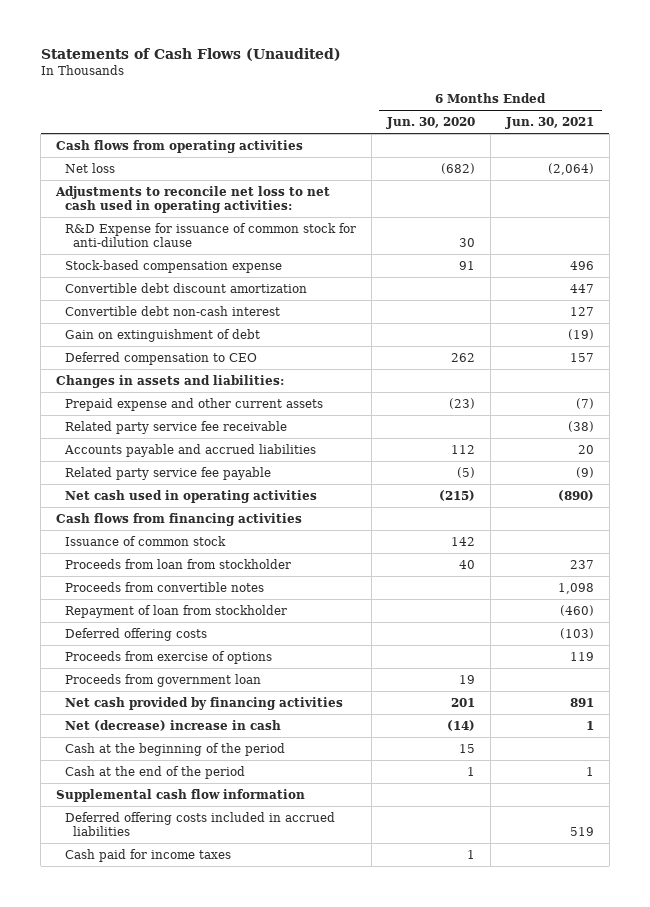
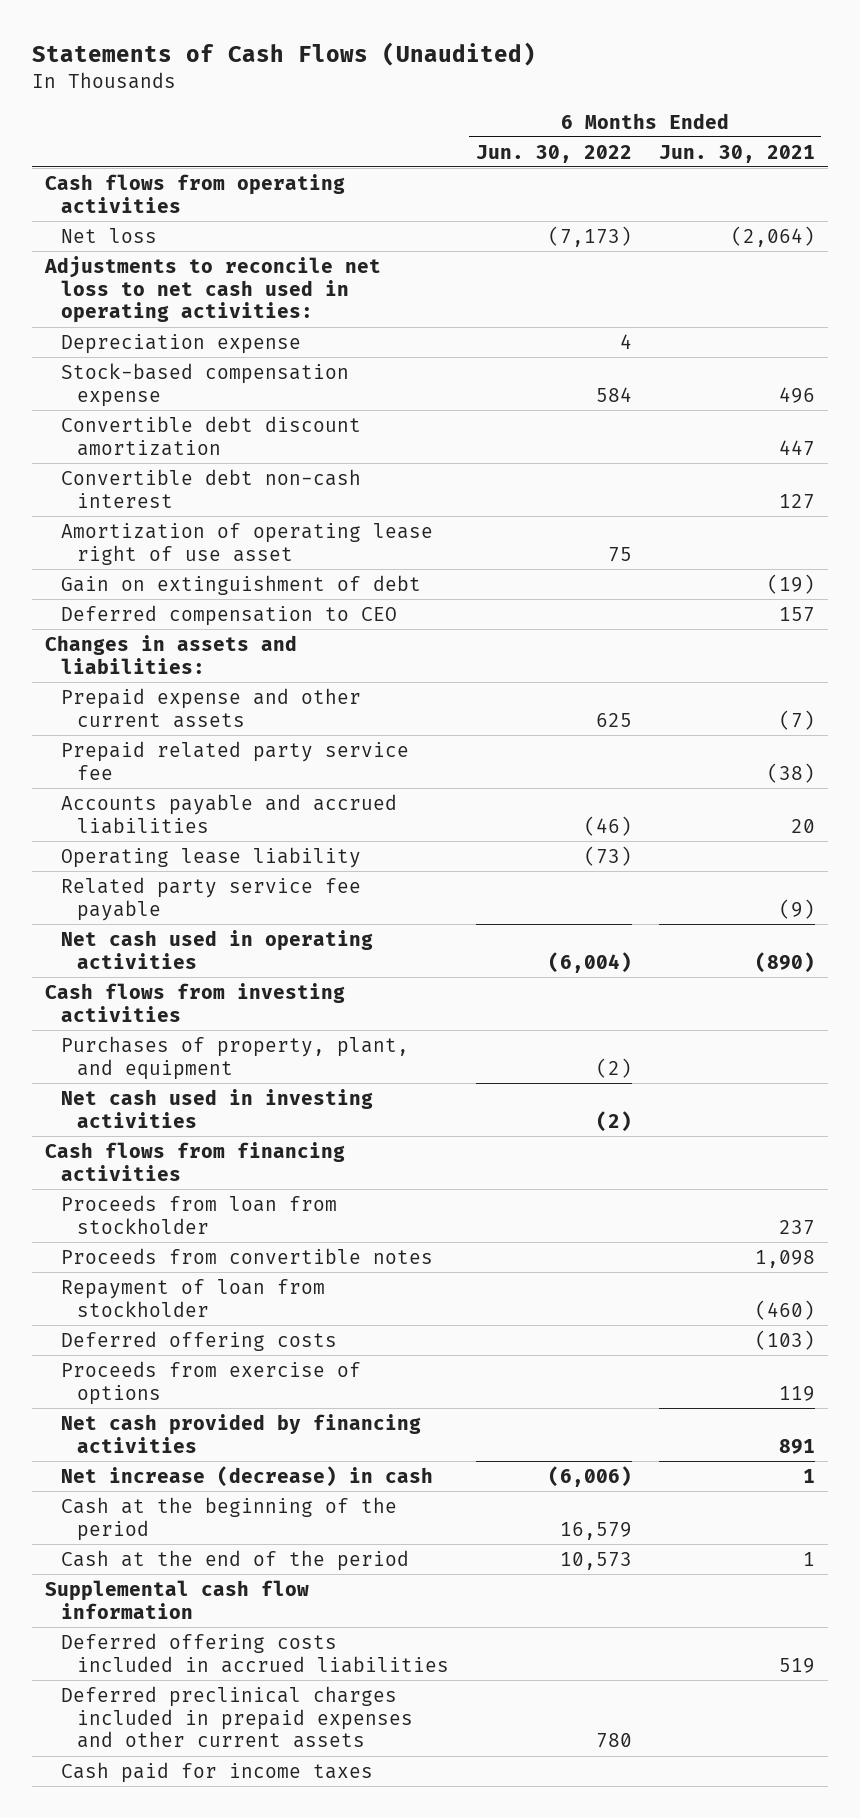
[385,116,475,129] Jun. 30, 2020 -> none
none -> [475,144,632,163] Jun. 30, 2022
[64,222,356,247] R&D Expense for issuance of common stock for anti-dilution clause -> none
none -> [61,333,302,354] Depreciation expense
none -> [61,522,434,565] Amortization of operating lease right of use asset
[64,420,287,434] Related party service fee receivable -> [61,740,410,780] Prepaid related party service fee
none -> [61,846,362,868] Operating lease liability
none -> [45,982,346,1022] Cash flows from investing activities
none -> [61,1035,410,1080] Purchases of property, plant, and equipment
none -> [61,1088,374,1128] Net cash used in investing activities
[64,535,226,546] Issuance of common stock -> none
[64,673,261,687] Proceeds from government loan -> none
[64,719,281,731] Net (decrease) increase in cash -> [61,1465,434,1487] Net increase (decrease) in cash
none -> [61,1685,413,1749] Deferred preclinical charges included in prepaid expenses and other current assets

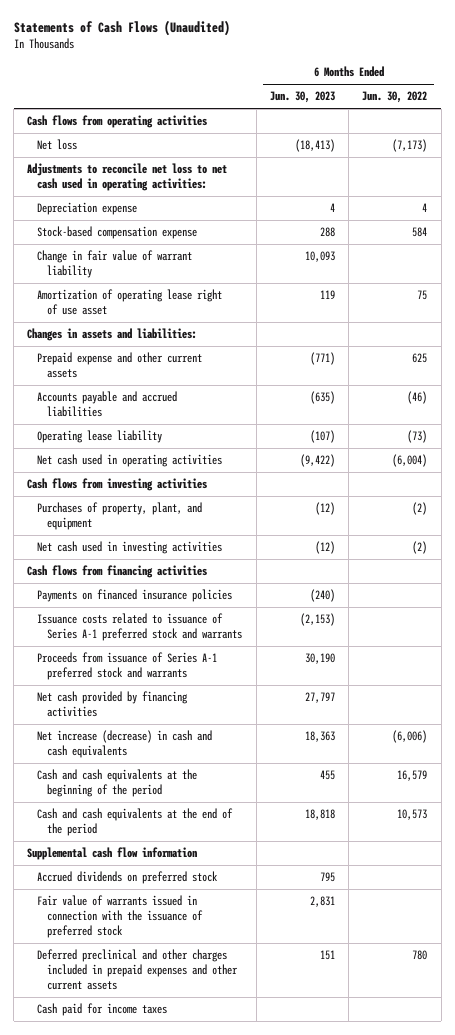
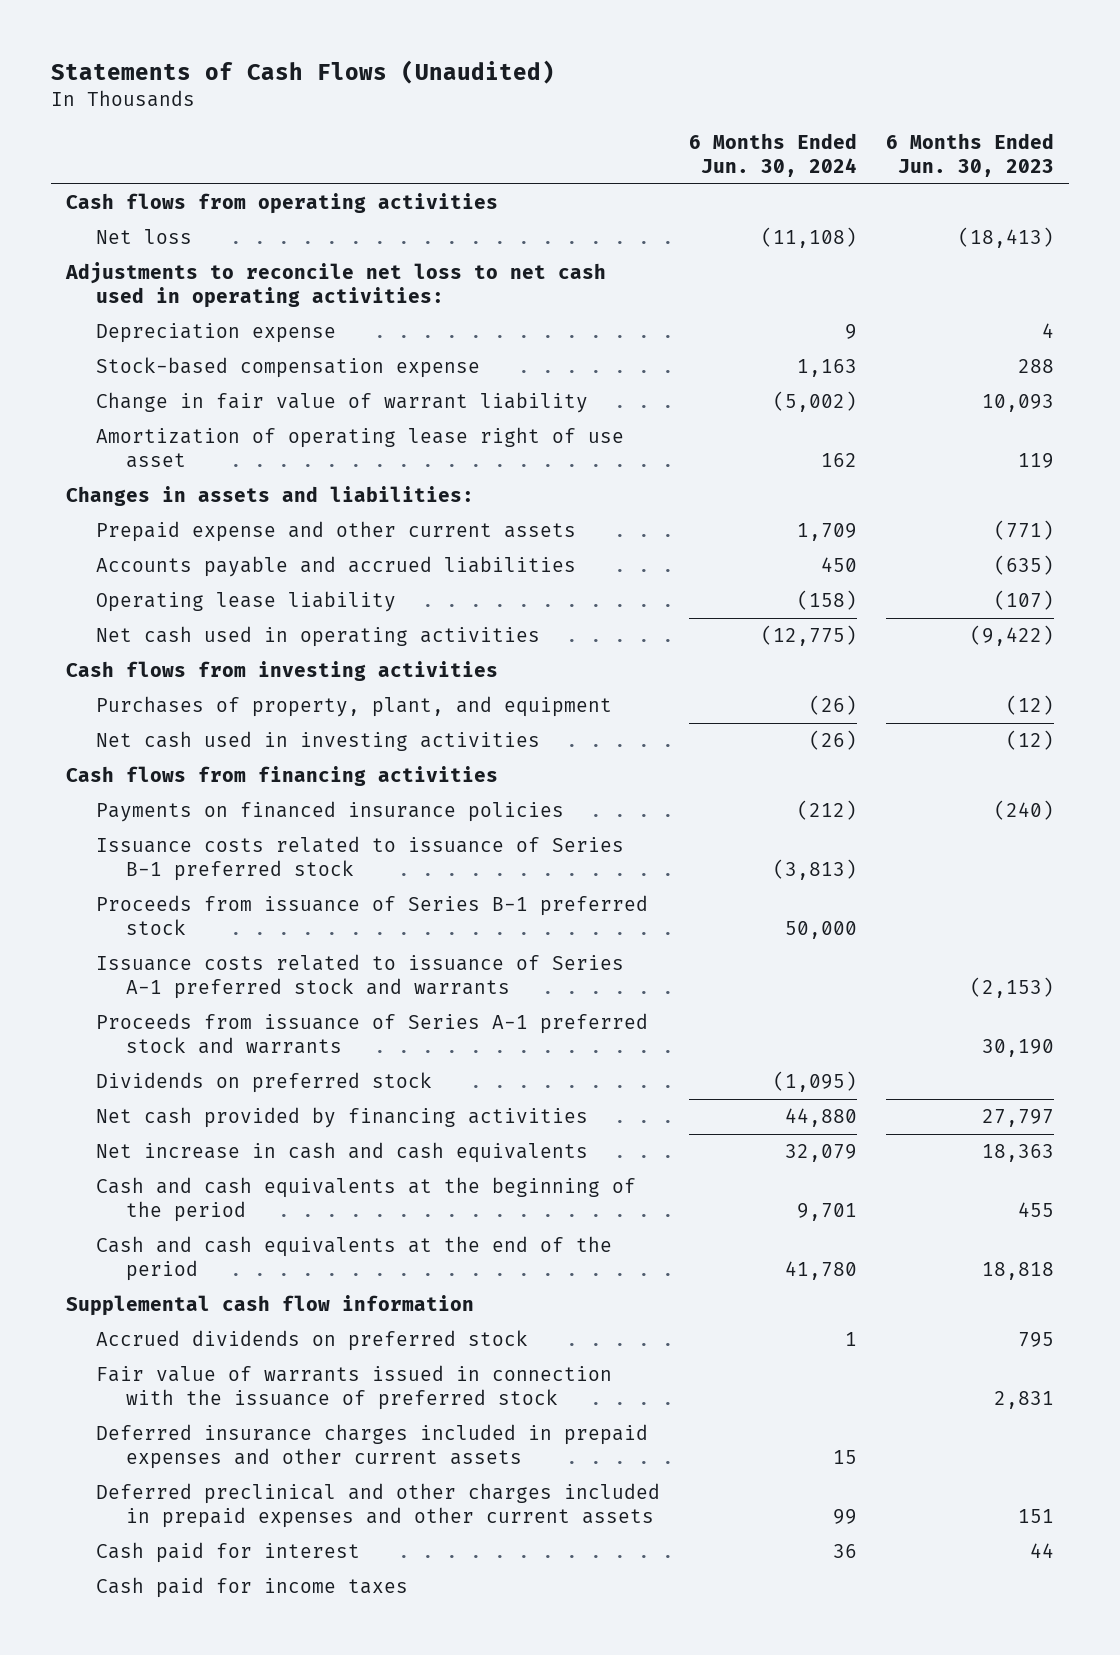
[362,91,428,104] Jun. 30, 2022 -> none
none -> [688,133,857,178] 6 Months Ended Jun. 30, 2024
none -> [95,836,624,882] Issuance costs related to issuance of Series B-1 preferred stock
none -> [95,895,648,936] Proceeds from issuance of Series B-1 preferred stock
none -> [95,1072,432,1094] Dividends on preferred stock
[37,730,213,759] Net increase (decrease) in cash and cash equivalents -> [95,1142,588,1164] Net increase in cash and cash equivalents
none -> [95,1424,648,1470] Deferred insurance charges included in prepaid expenses and other current assets
none -> [95,1542,360,1564] Cash paid for interest

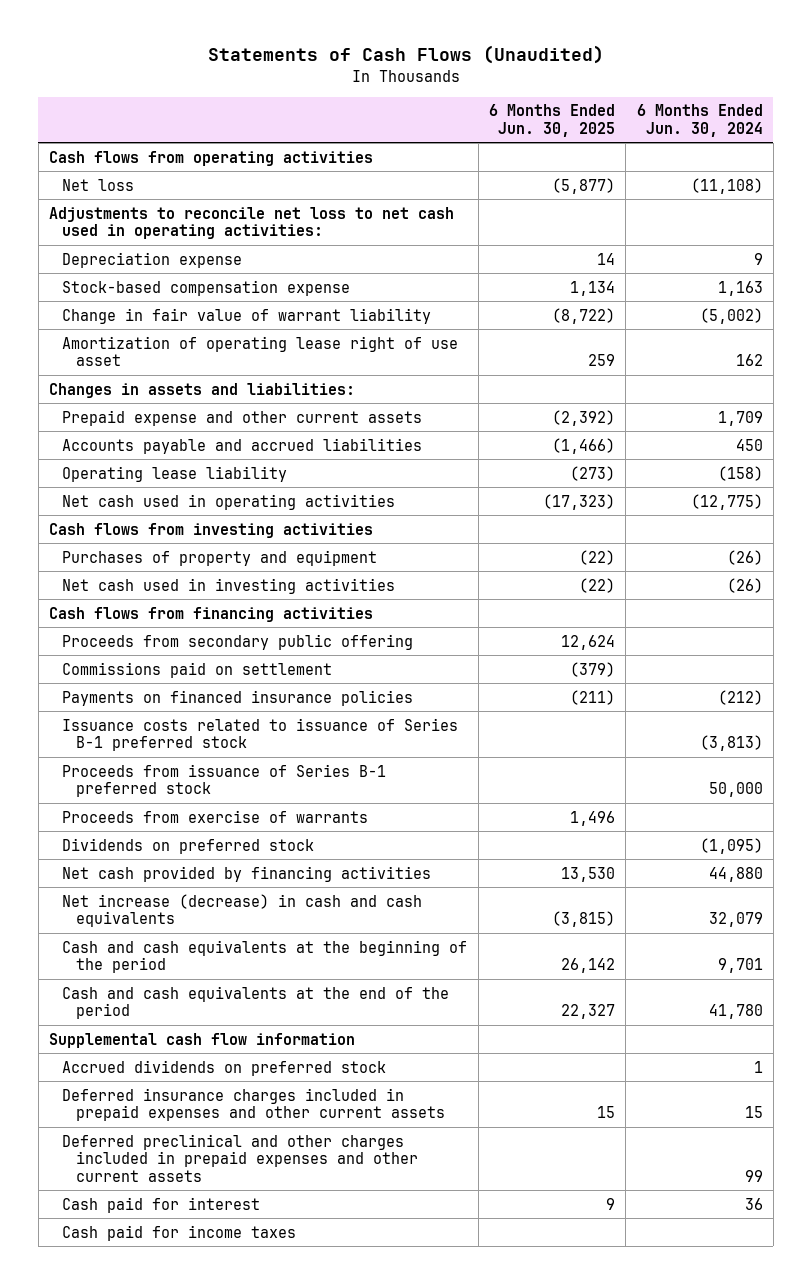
[886,133,1055,178] 6 Months Ended Jun. 30, 2023 -> none
none -> [488,104,615,137] 6 Months Ended Jun. 30, 2025
[95,696,612,718] Purchases of property, plant, and equipment -> [62,549,378,566] Purchases of property and equipment
none -> [62,633,414,650] Proceeds from secondary public offering
none -> [62,661,333,678] Commissions paid on settlement
[95,954,624,1000] Issuance costs related to issuance of Series A-1 preferred stock and warrants -> none
[95,1013,648,1055] Proceeds from issuance of Series A-1 preferred stock and warrants -> none
none -> [62,809,369,823] Proceeds from exercise of warrants
[95,1142,588,1164] Net increase in cash and cash equivalents -> [62,893,423,928] Net increase (decrease) in cash and cash equivalents
[95,1365,612,1411] Fair value of warrants issued in connection with the issuance of preferred stock -> none

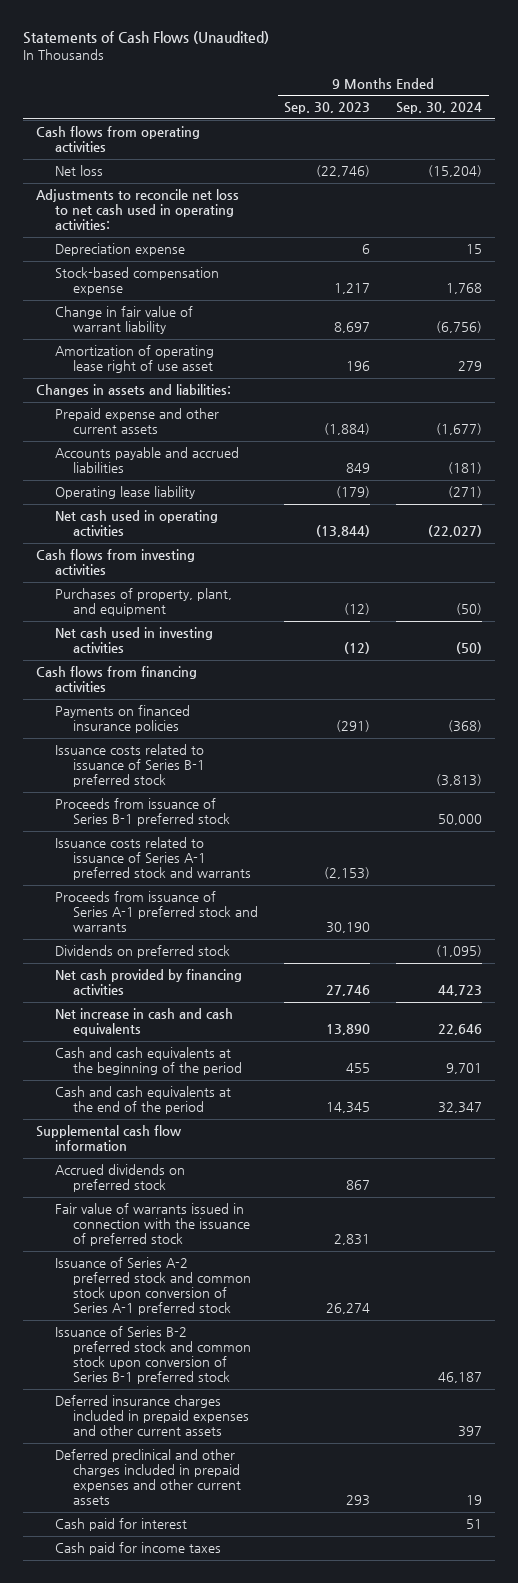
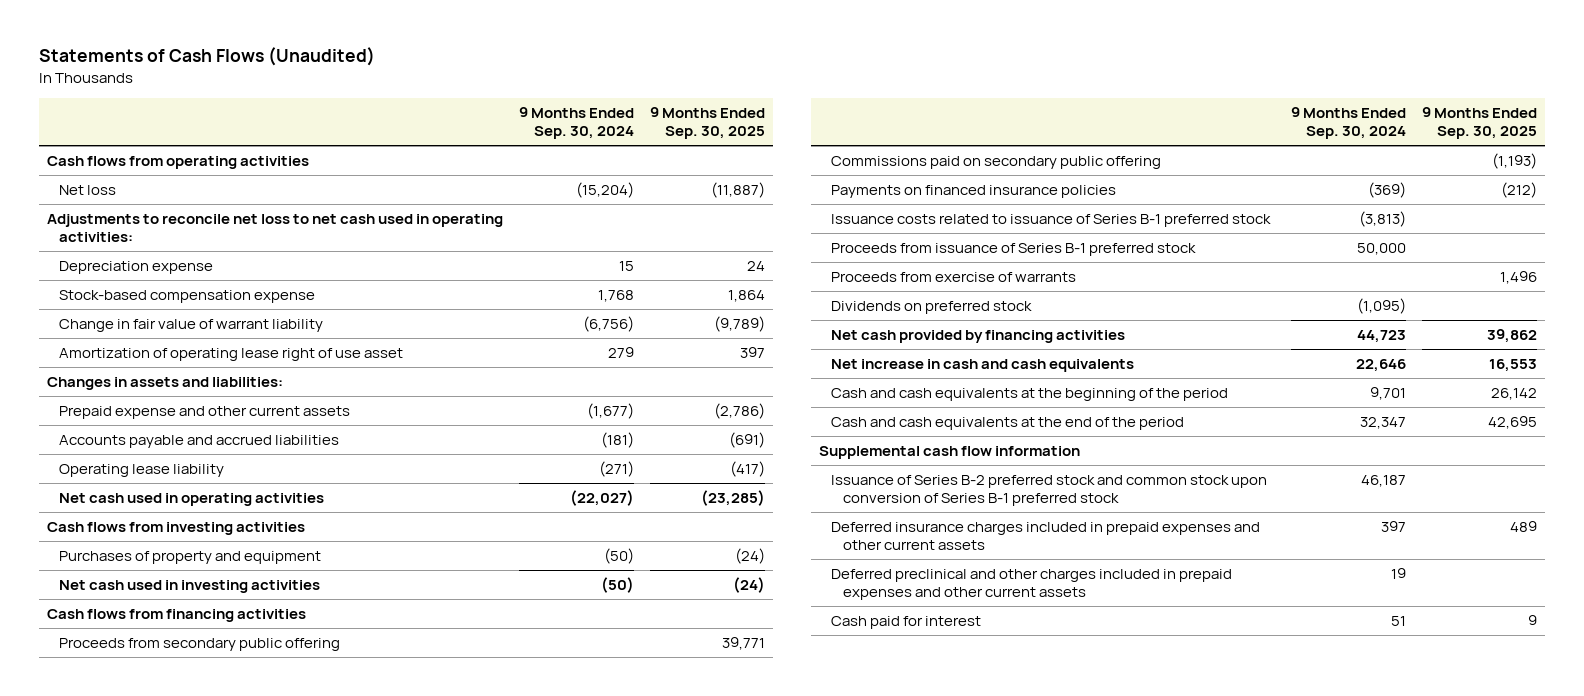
[284,102,371,115] Sep. 30, 2023 -> none
none -> [649,107,765,140] 9 Months Ended Sep. 30, 2025
[54,588,232,617] Purchases of property, plant, and equipment -> [58,550,321,564] Purchases of property and equipment
none -> [58,637,340,651] Proceeds from secondary public offering
none -> [830,155,1161,169] Commissions paid on secondary public offering
[448,720,483,733] (368) -> [1368,181,1407,198] (369)
[54,837,252,881] Issuance costs related to issuance of Series A-1 preferred stock and warrants -> none
[54,891,259,933] Proceeds from issuance of Series A-1 preferred stock and warrants -> none
none -> [830,271,1076,282] Proceeds from exercise of warrants
[54,1164,185,1193] Accrued dividends on preferred stock -> none
[54,1203,251,1247] Fair value of warrants issued in connection with the issuance of preferred stock -> none
[54,1257,252,1316] Issuance of Series A-2 preferred stock and common stock upon conversion of Series A-1 preferred stock -> none
[54,1542,221,1556] Cash paid for income taxes -> none

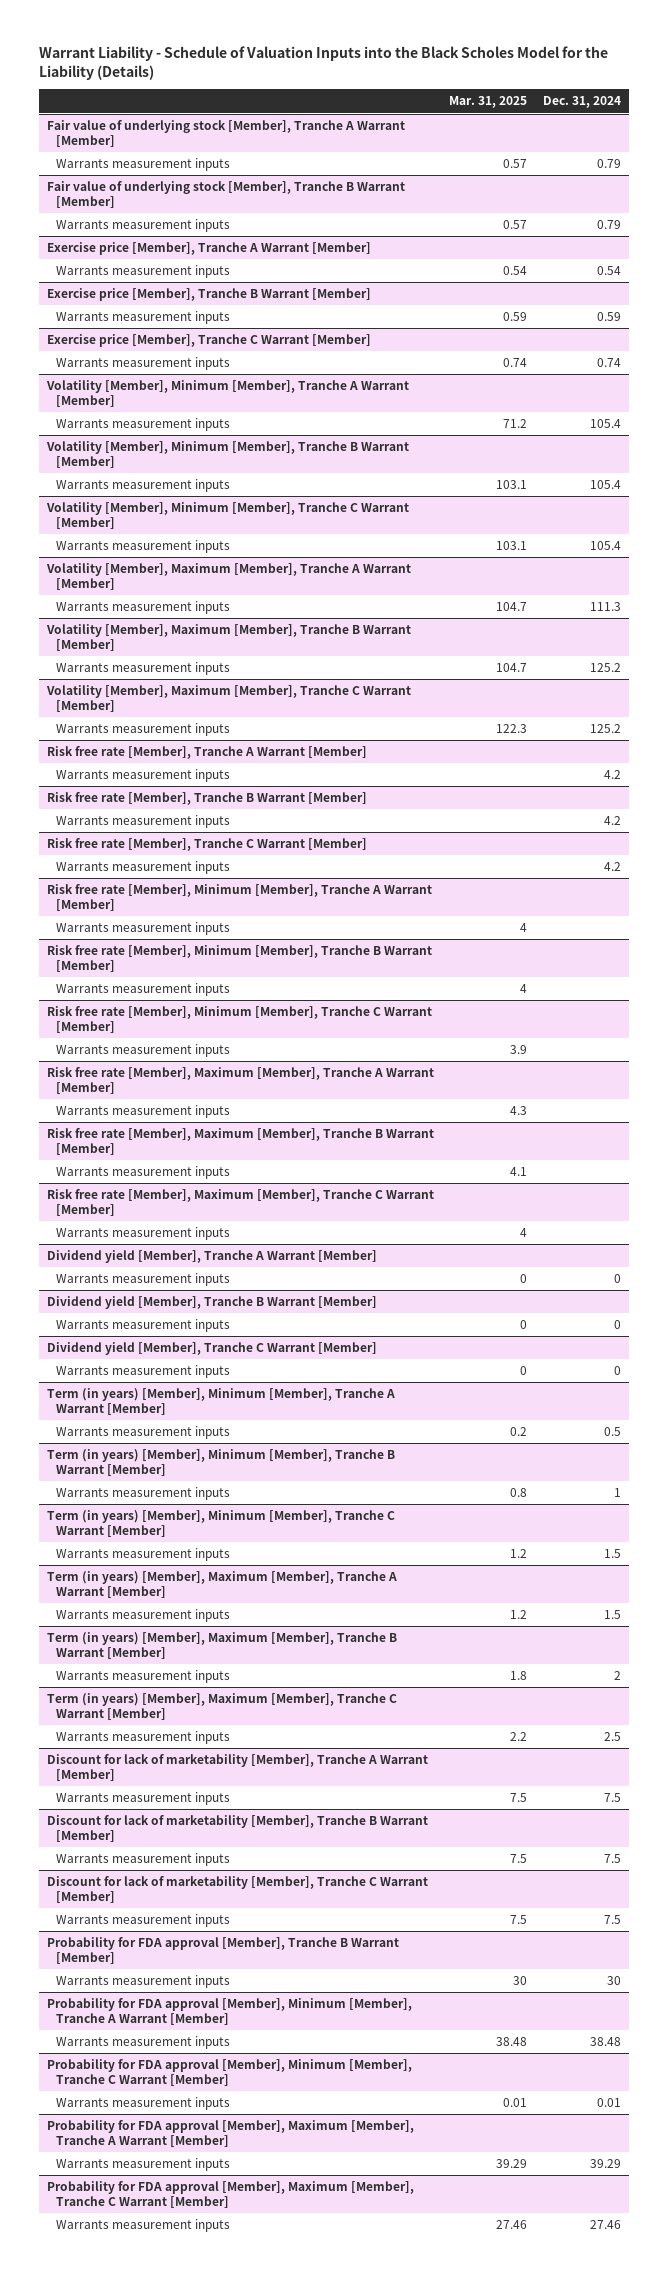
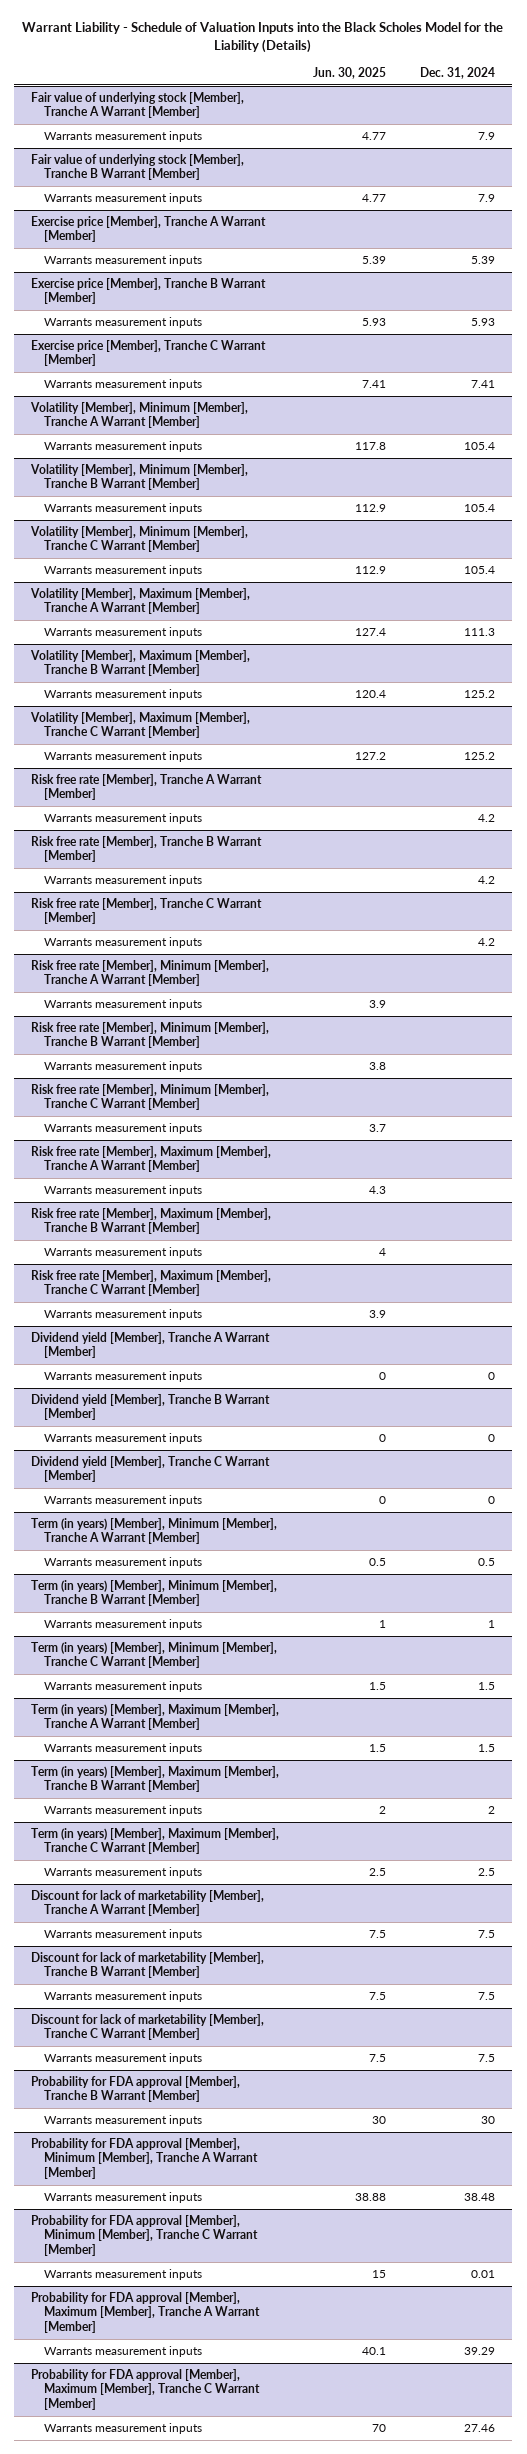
[449,96,528,109] Mar. 31, 2025 -> none
none -> [313,66,387,79] Jun. 30, 2025
[596,159,621,169] 0.79 -> [478,131,496,140] 7.9
[596,220,621,230] 0.79 -> [478,193,496,202] 7.9
[596,266,621,276] 0.54 -> [471,255,496,264] 5.39
[596,312,621,322] 0.59 -> [471,317,496,326] 5.93
[596,358,621,368] 0.74 -> [471,379,496,388] 7.41

